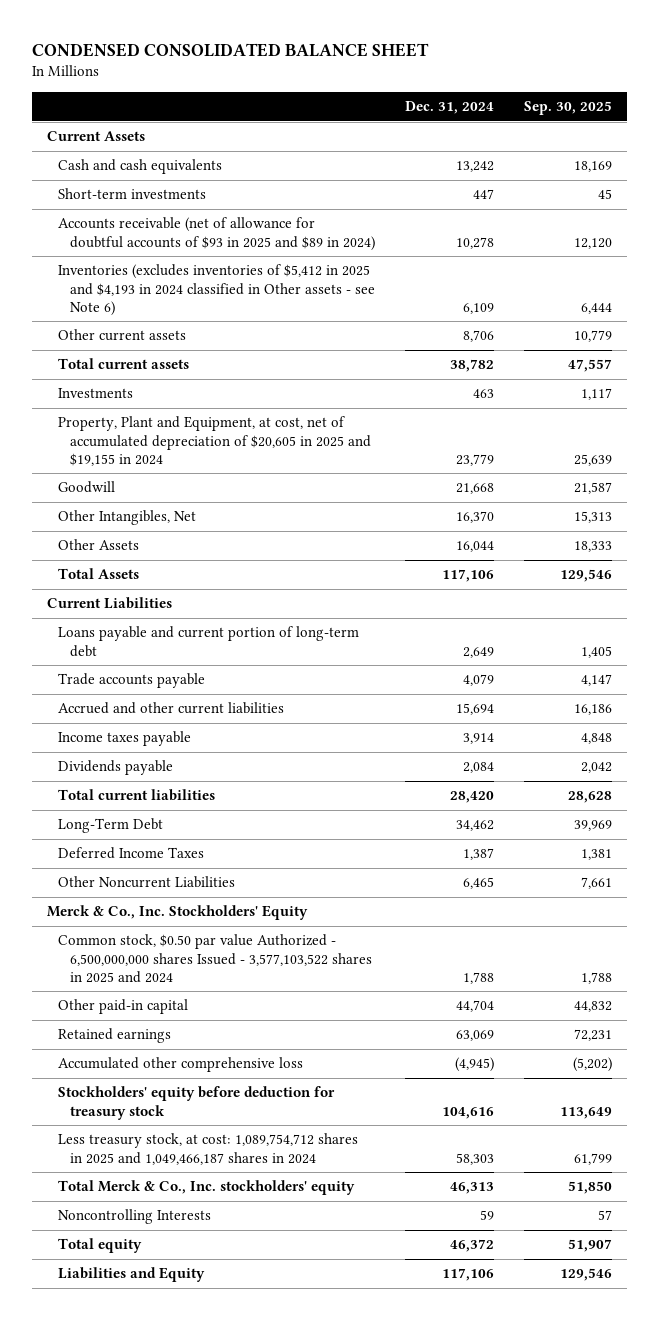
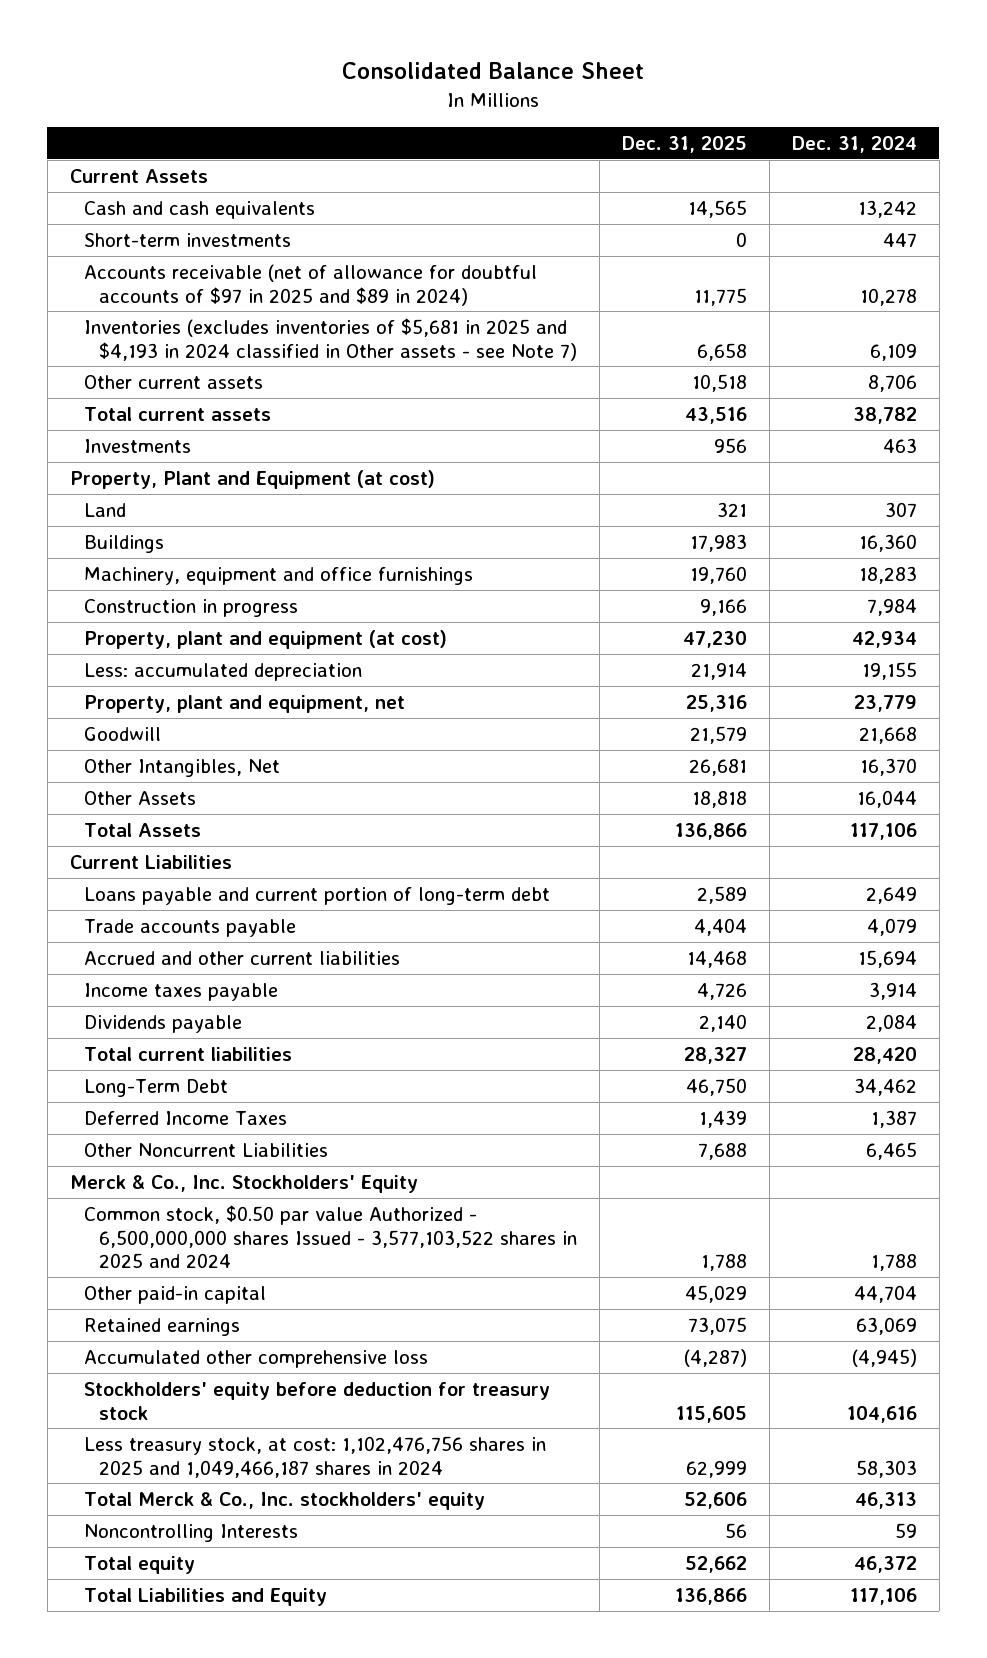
[32,42,430,57] CONDENSED CONSOLIDATED BALANCE SHEET -> [342,62,645,80] Consolidated Balance Sheet
[523,101,612,116] Sep. 30, 2025 -> none
none -> [622,136,748,154] Dec. 31, 2025
[58,217,375,251] Accounts receivable (net of allowance for doubtful accounts of $93 in 2025 and $89 in 2024) -> [84,263,538,306] Accounts receivable (net of allowance for doubtful accounts of $97 in 2025 and $89 in 2024)
[58,264,375,316] Inventories (excludes inventories of $5,412 in 2025 and $4,193 in 2024 classified in Other assets - see Note 6) -> [84,317,578,361] Inventories (excludes inventories of $5,681 in 2025 and $4,193 in 2024 classified in Other assets - see Note 7)
none -> [69,469,435,489] Property, Plant and Equipment (at cost)
none -> [84,502,127,517] Land
none -> [84,534,165,553] Buildings
none -> [84,566,474,585] Machinery, equipment and office furnishings
none -> [84,598,299,617] Construction in progress
none -> [84,629,448,649] Property, plant and equipment (at cost)
none -> [84,662,363,681] Less: accumulated depreciation
[58,416,371,466] Property, Plant and Equipment, at cost, net of accumulated depreciation of $20,605 in 2025 and $19,155 in 2024 -> [84,694,406,713] Property, plant and equipment, net
[58,1133,359,1165] Less treasury stock, at cost: 1,089,754,712 shares in 2025 and 1,049,466,187 shares in 2024 -> [84,1435,547,1478] Less treasury stock, at cost: 1,102,476,756 shares in 2025 and 1,049,466,187 shares in 2024
[58,1267,206,1283] Liabilities and Equity -> [84,1587,328,1606] Total Liabilities and Equity

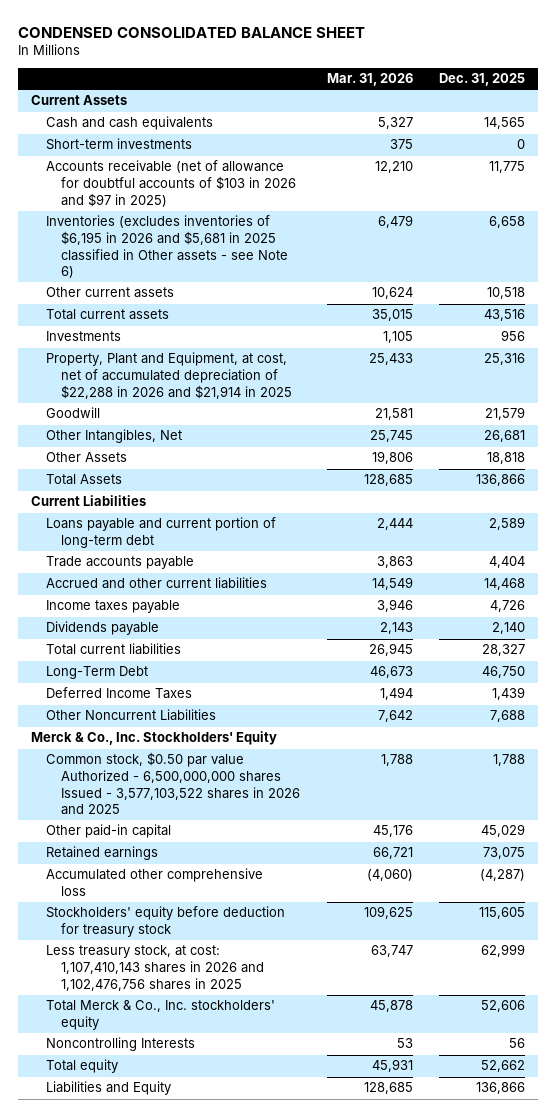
[342,62,645,80] Consolidated Balance Sheet -> [17,26,365,38] CONDENSED CONSOLIDATED BALANCE SHEET
[791,136,917,154] Dec. 31, 2024 -> none
none -> [326,73,413,87] Mar. 31, 2026
[84,263,538,306] Accounts receivable (net of allowance for doubtful accounts of $97 in 2025 and $89 in 2024) -> [45,160,297,207] Accounts receivable (net of allowance for doubtful accounts of $103 in 2026 and $97 in 2025)
[84,317,578,361] Inventories (excludes inventories of $5,681 in 2025 and $4,193 in 2024 classified in Other assets - see Note 7) -> [45,215,289,279] Inventories (excludes inventories of $6,195 in 2026 and $5,681 in 2025 classified in Other assets - see Note 6)
[69,469,435,489] Property, Plant and Equipment (at cost) -> none
[84,502,127,517] Land -> none
[84,534,165,553] Buildings -> none
[84,566,474,585] Machinery, equipment and office furnishings -> none
[84,598,299,617] Construction in progress -> none
[84,629,448,649] Property, plant and equipment (at cost) -> none
[84,662,363,681] Less: accumulated depreciation -> none
[84,694,406,713] Property, plant and equipment, net -> [45,352,293,399] Property, Plant and Equipment, at cost, net of accumulated depreciation of $22,288 in 2026 and $21,914 in 2025
[84,1204,578,1269] Common stock, $0.50 par value Authorized - 6,500,000,000 shares Issued - 3,577,103,522 shares in 2025 and 2024 -> [45,752,301,816] Common stock, $0.50 par value Authorized - 6,500,000,000 shares Issued - 3,577,103,522 shares in 2026 and 2025
[84,1435,547,1478] Less treasury stock, at cost: 1,102,476,756 shares in 2025 and 1,049,466,187 shares in 2024 -> [45,945,265,991] Less treasury stock, at cost: 1,107,410,143 shares in 2026 and 1,102,476,756 shares in 2025
[84,1587,328,1606] Total Liabilities and Equity -> [45,1081,171,1096] Liabilities and Equity

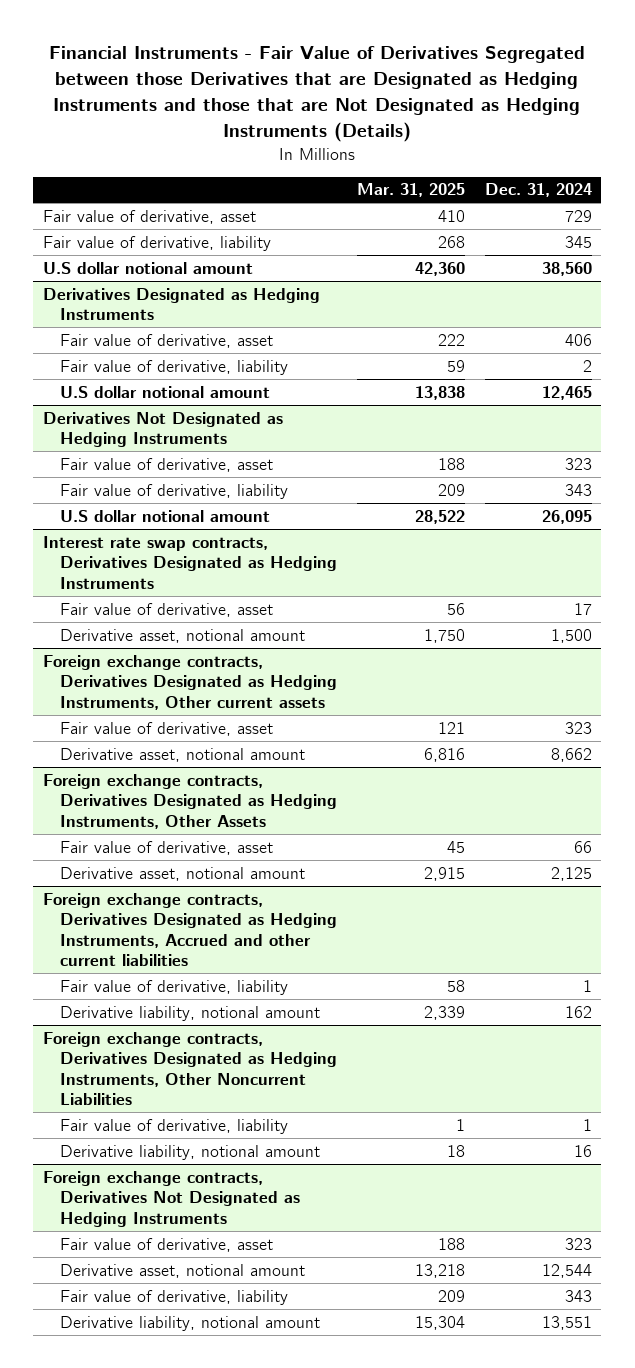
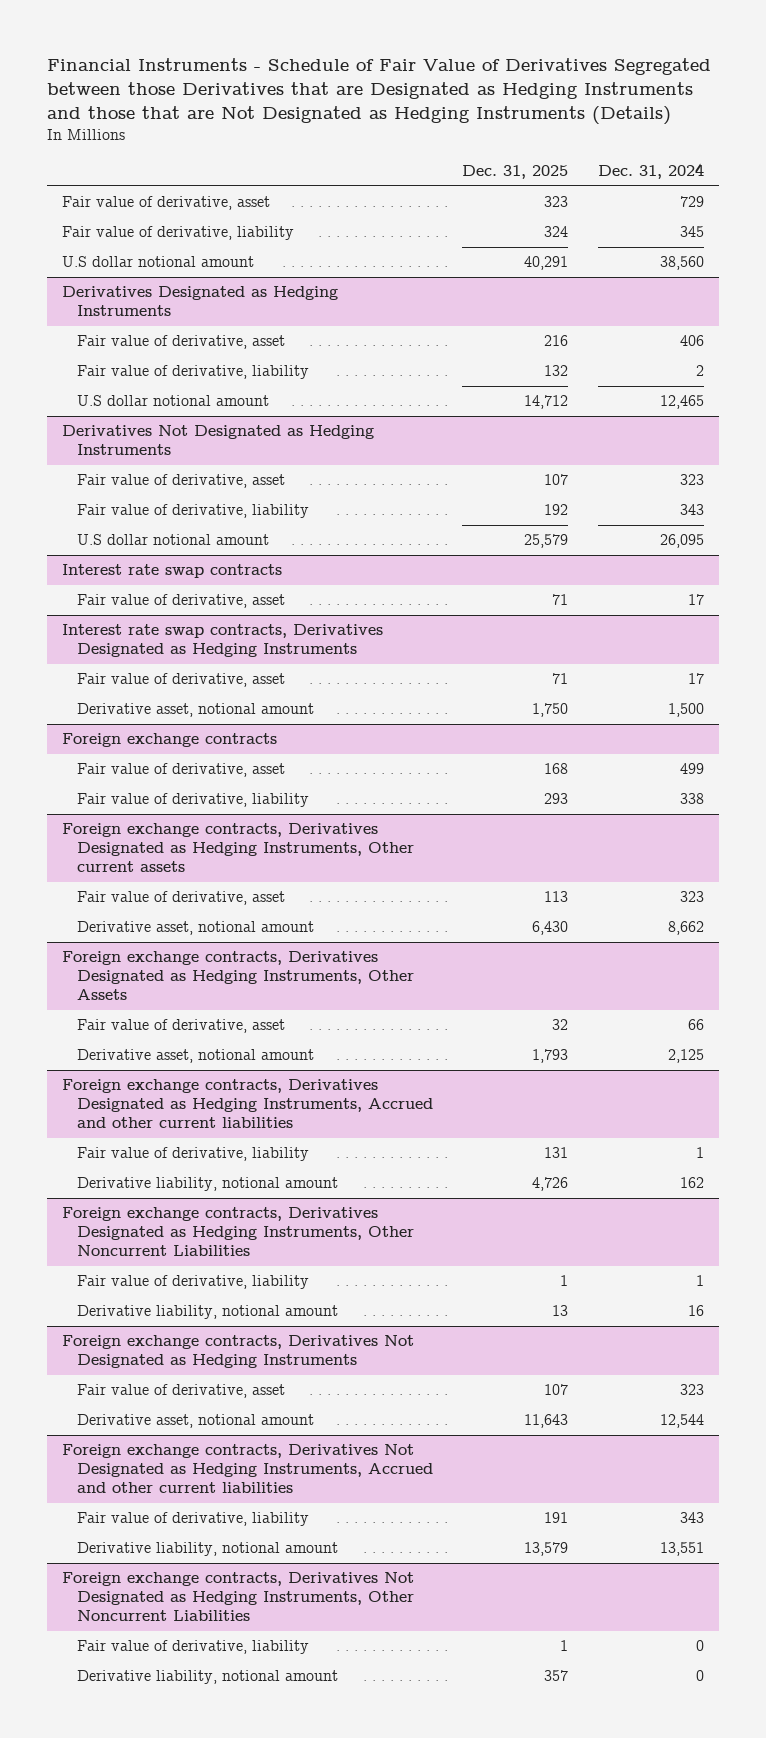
[49,46,586,143] Financial Instruments - Fair Value of Derivatives Segregated between those Derivatives that are Designated as Hedging Instruments and those that are Not Designated as Hedging Instruments (Details) -> [47,58,712,126] Financial Instruments - Schedule of Fair Value of Derivatives Segregated between those Derivatives that are Designated as Hedging Instruments and those that are Not Designated as Hedging Instruments (Details)
[356,183,465,198] Mar. 31, 2025 -> none
none -> [462,164,569,179] Dec. 31, 2025
none -> [62,564,283,579] Interest rate swap contracts
none -> [76,594,285,609] Fair value of derivative, asset
none -> [62,733,278,748] Foreign exchange contracts
none -> [76,763,285,778] Fair value of derivative, asset
none -> [76,793,309,808] Fair value of derivative, liability
none -> [62,1444,433,1493] Foreign exchange contracts, Derivatives Not Designated as Hedging Instruments, Accrued and other current liabilities
none -> [62,1572,415,1621] Foreign exchange contracts, Derivatives Not Designated as Hedging Instruments, Other Noncurrent Liabilities
none -> [76,1640,309,1655] Fair value of derivative, liability
none -> [76,1670,338,1685] Derivative liability, notional amount

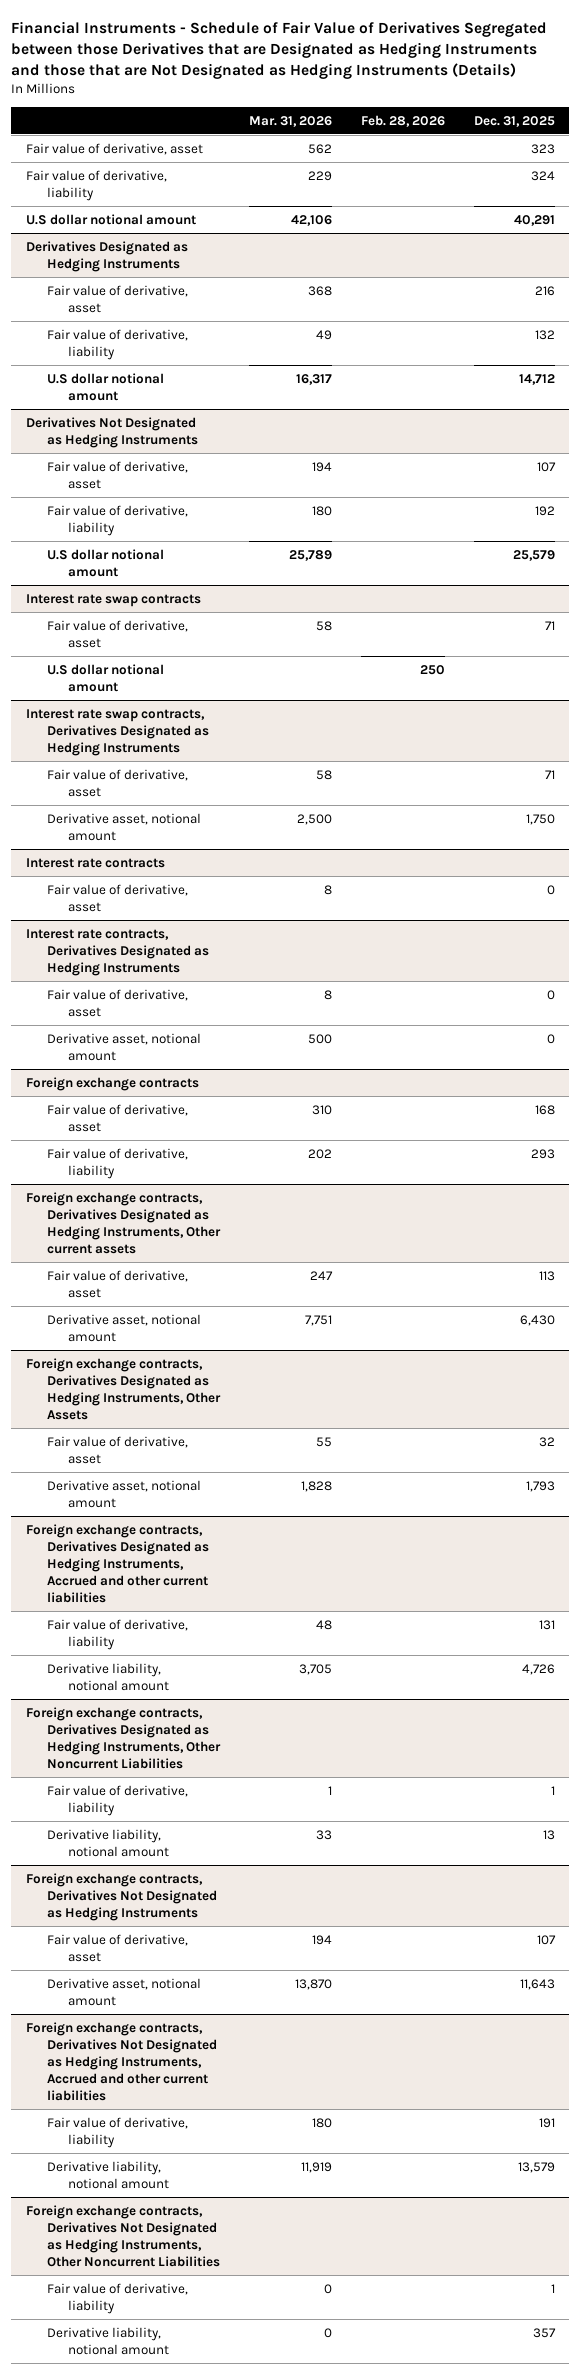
[597,162,704,179] Dec. 31, 2024 -> none
none -> [248,115,332,127] Mar. 31, 2026
none -> [360,114,445,127] Feb. 28, 2026
none -> [46,663,164,692] U.S dollar notional amount
none -> [25,857,165,868] Interest rate contracts
none -> [46,883,188,912] Fair value of derivative, asset
none -> [25,928,209,976] Interest rate contracts, Derivatives Designated as Hedging Instruments
none -> [46,988,188,1017] Fair value of derivative, asset
none -> [46,1032,201,1061] Derivative asset, notional amount

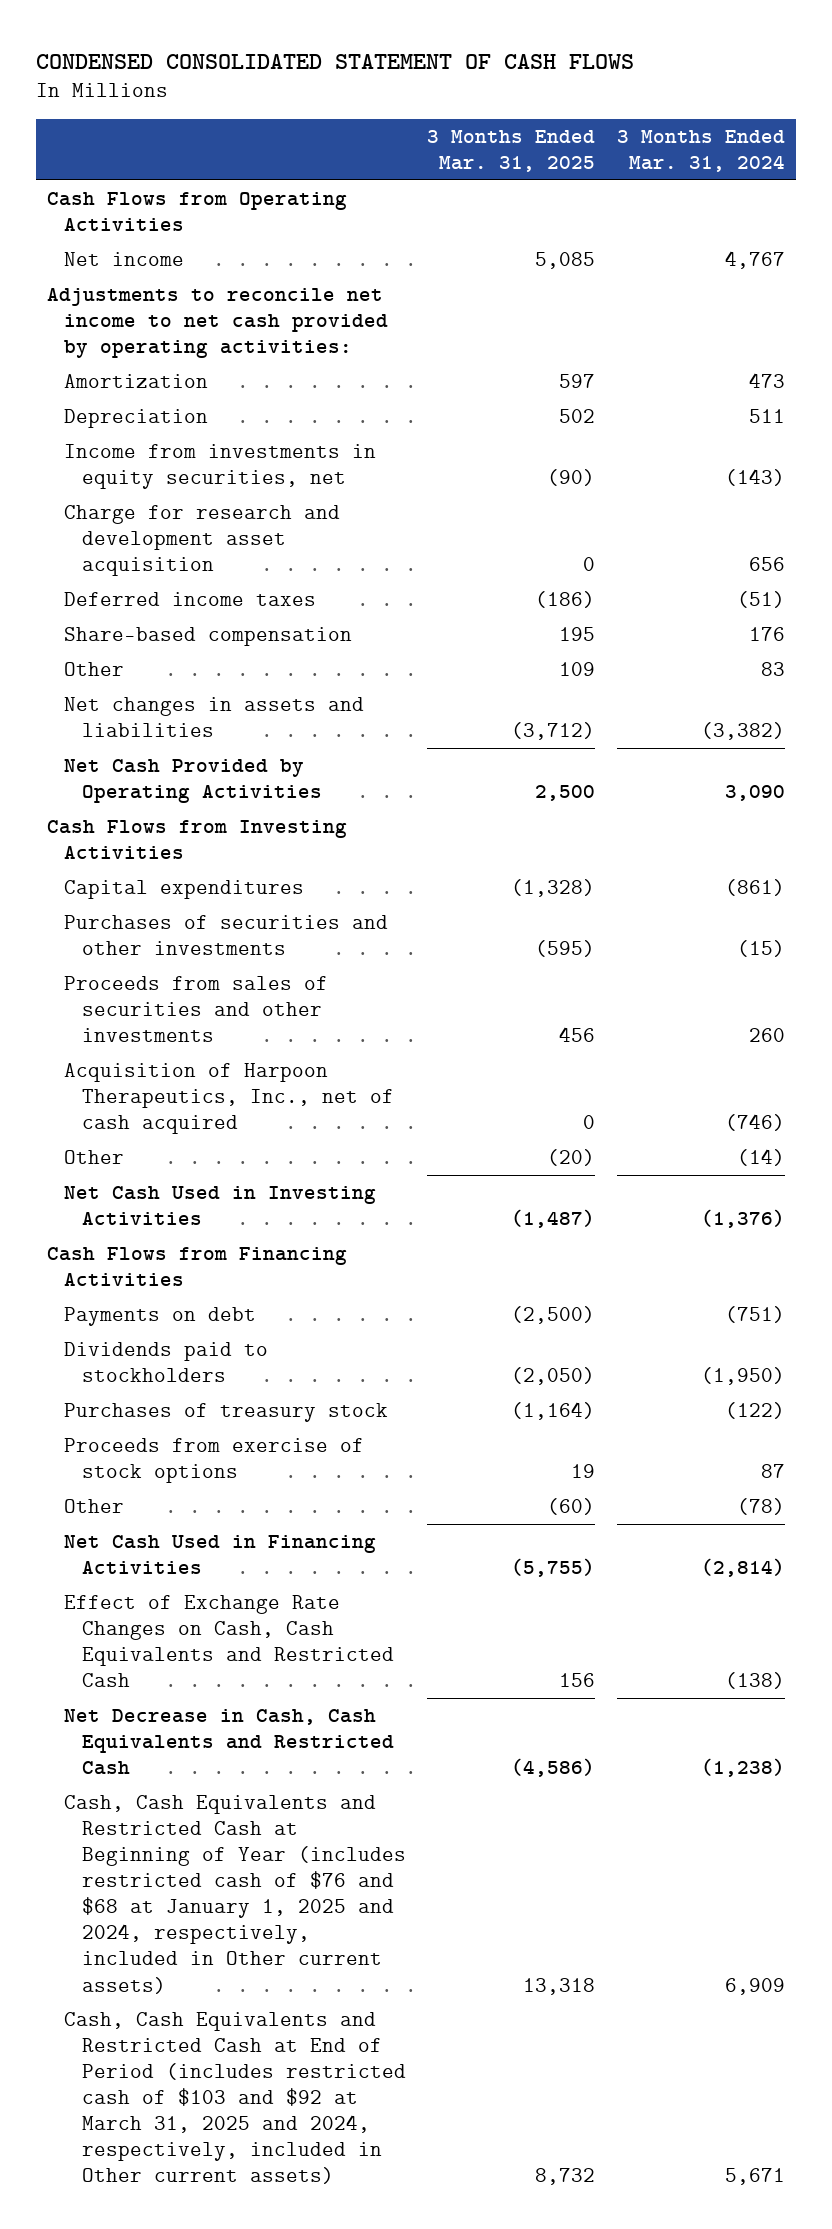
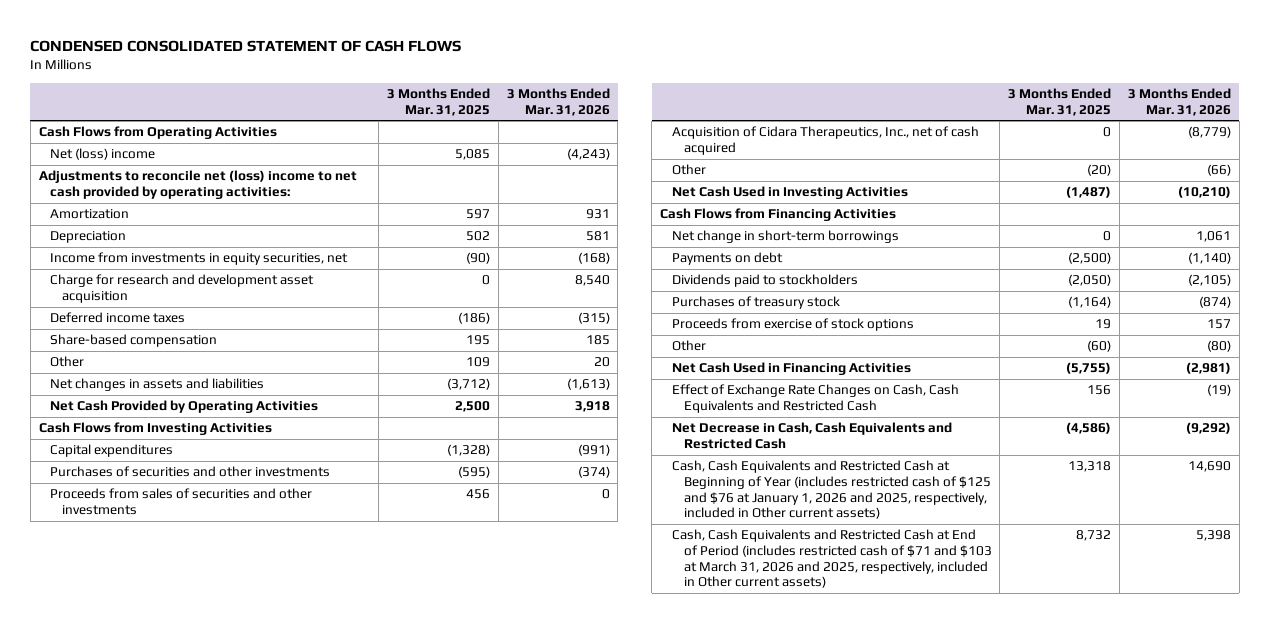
[616,129,785,172] 3 Months Ended Mar. 31, 2024 -> none
none -> [506,88,610,116] 3 Months Ended Mar. 31, 2026
[64,251,185,266] Net income -> [50,148,156,161] Net (loss) income
[46,287,389,359] Adjustments to reconcile net income to net cash provided by operating activities: -> [38,170,357,200] Adjustments to reconcile net (loss) income to net cash provided by operating activities:
[64,1062,394,1135] Acquisition of Harpoon Therapeutics, Inc., net of cash acquired -> [671,126,979,156] Acquisition of Cidara Therapeutics, Inc., net of cash acquired
none -> [671,230,899,244] Net change in short-term borrowings
[64,1794,406,1994] Cash, Cash Equivalents and Restricted Cash at Beginning of Year (includes restricted cash of $76 and $68 at January 1, 2025 and 2024, respectively, included in Other current assets) -> [671,460,991,520] Cash, Cash Equivalents and Restricted Cash at Beginning of Year (includes restricted cash of $125 and $76 at January 1, 2026 and 2025, respectively, included in Other current assets)
[64,2011,406,2185] Cash, Cash Equivalents and Restricted Cash at End of Period (includes restricted cash of $103 and $92 at March 31, 2025 and 2024, respectively, included in Other current assets) -> [671,529,992,589] Cash, Cash Equivalents and Restricted Cash at End of Period (includes restricted cash of $71 and $103 at March 31, 2026 and 2025, respectively, included in Other current assets)

